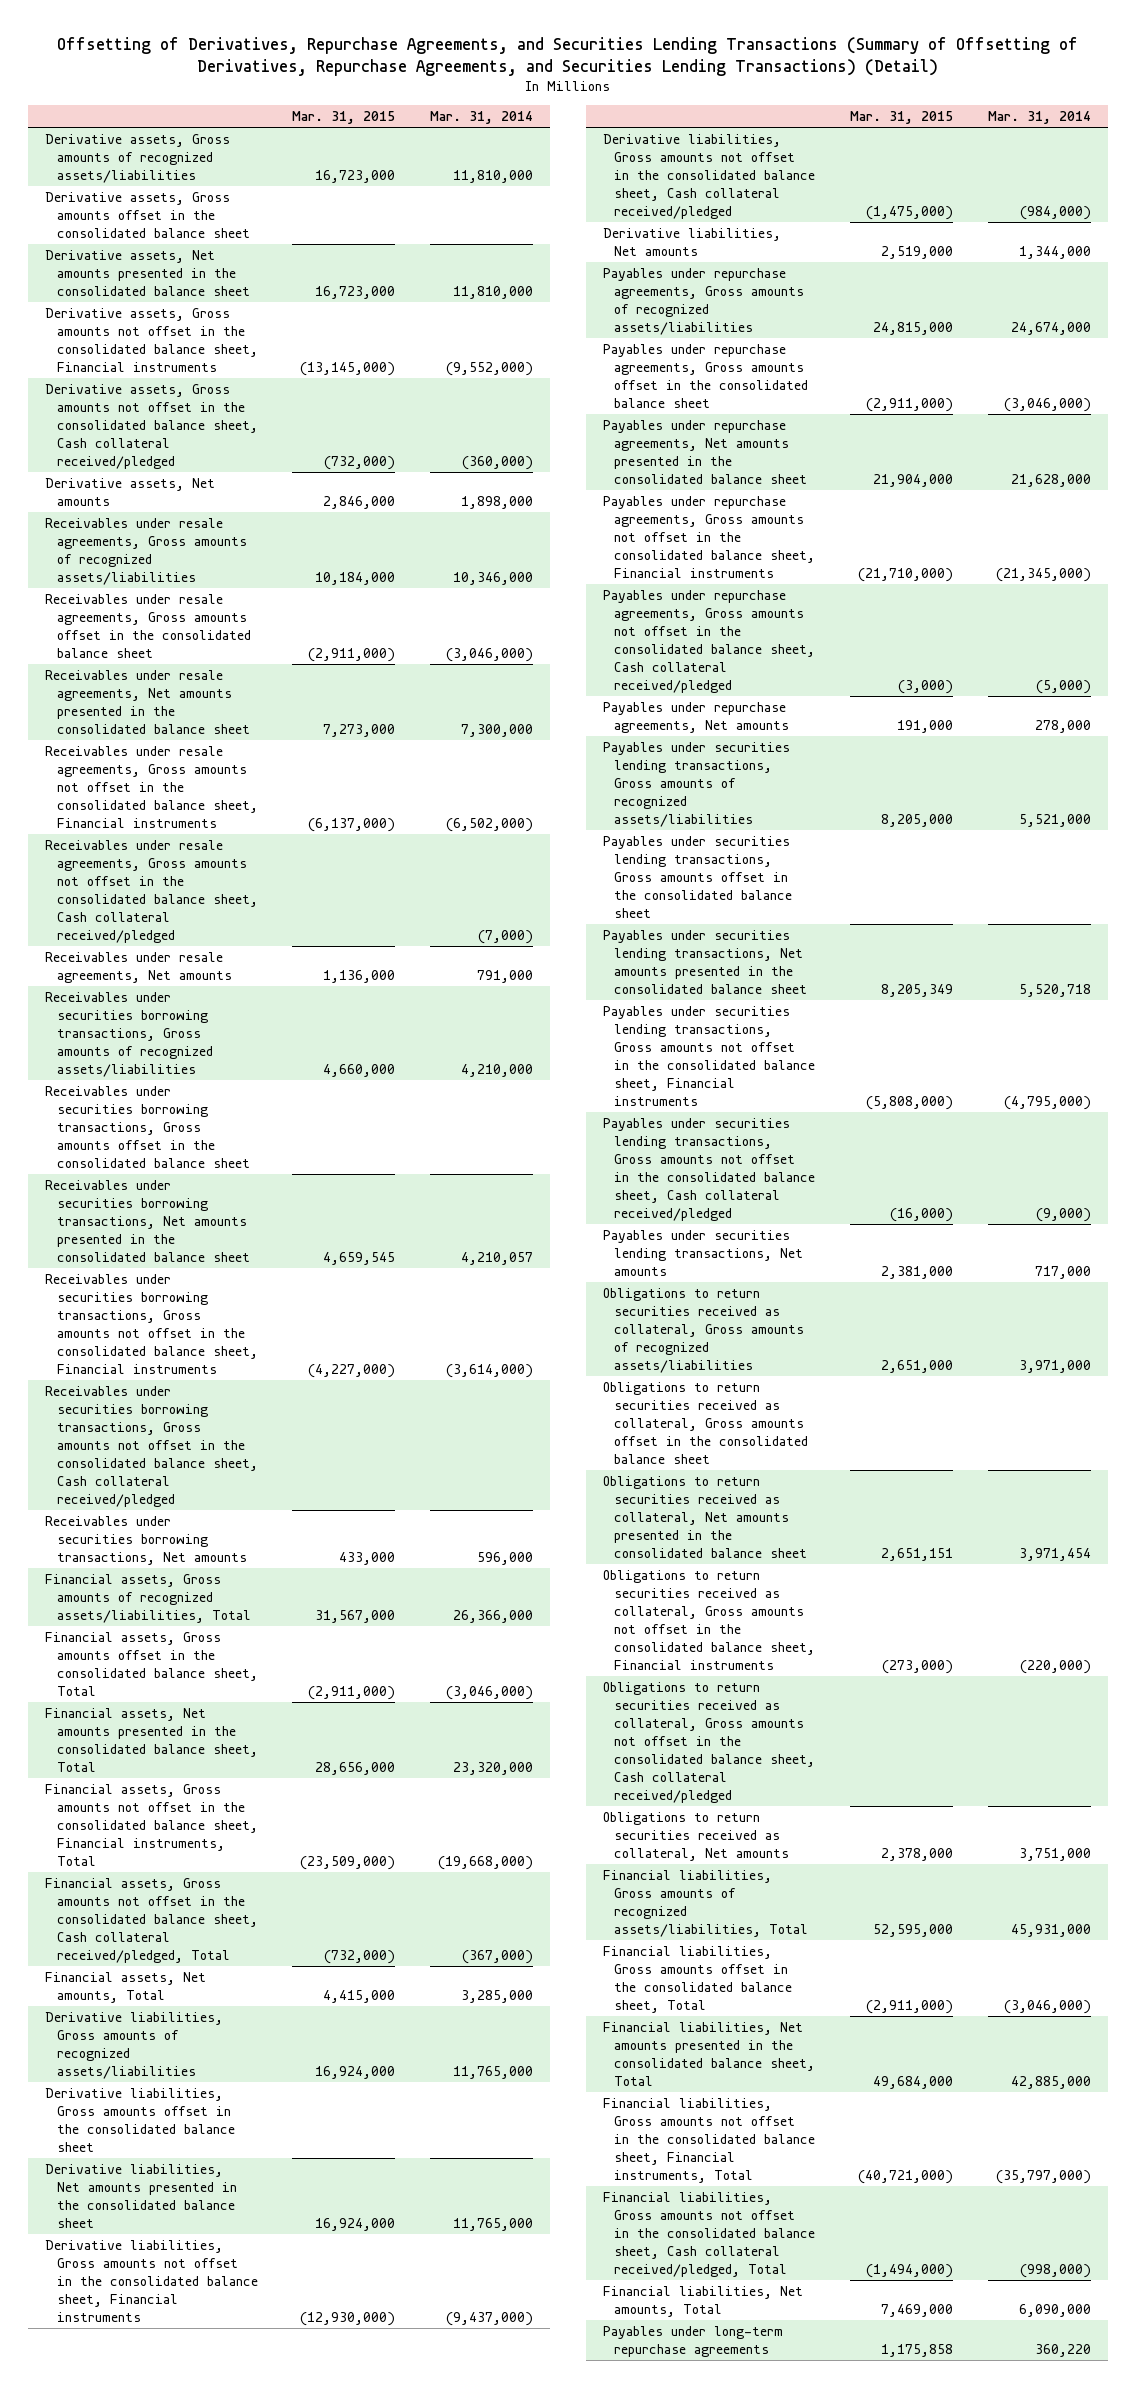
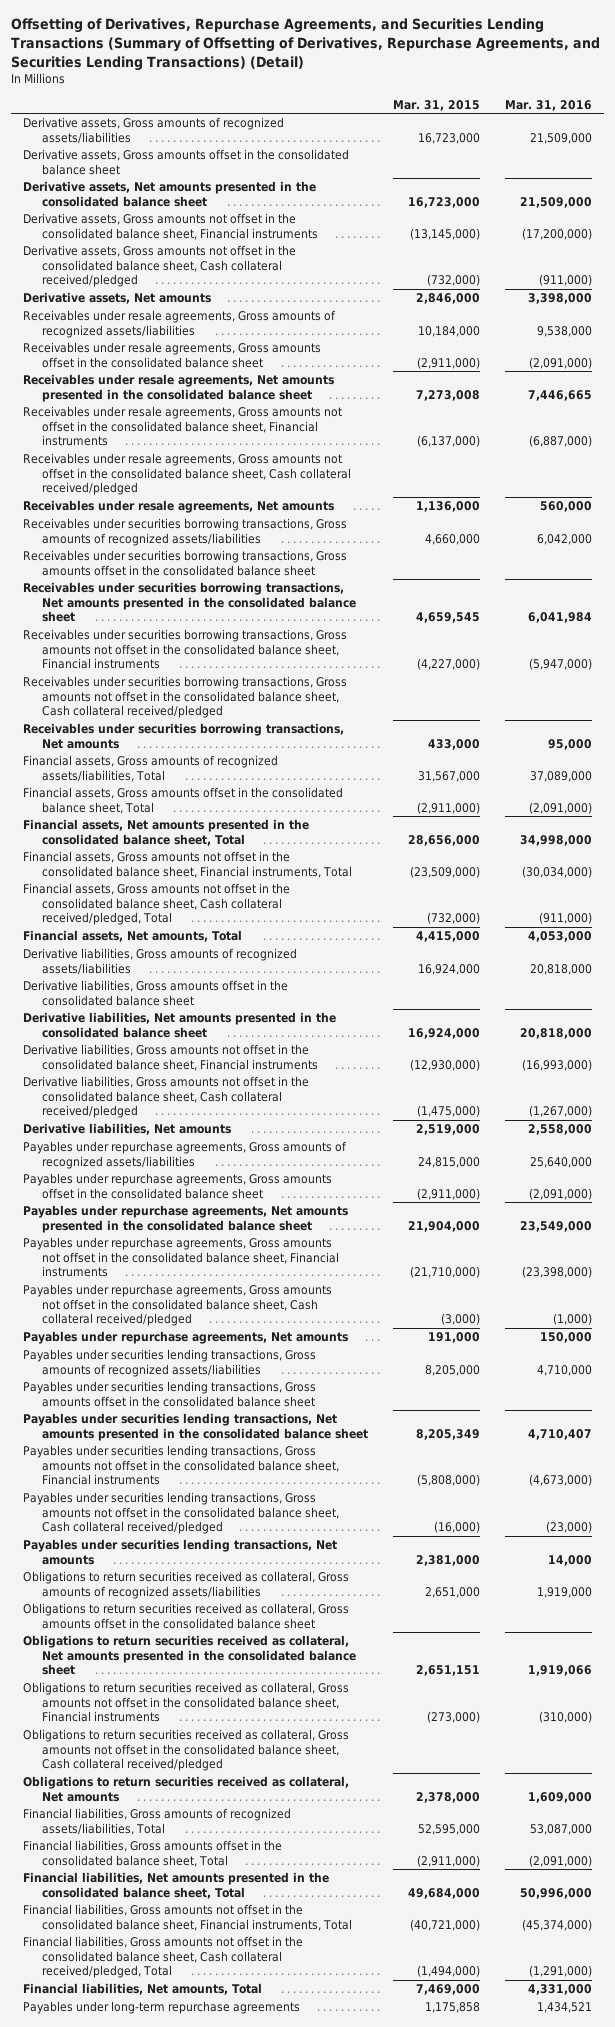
[429,111,533,125] Mar. 31, 2014 -> none
none -> [504,99,592,111] Mar. 31, 2016
[323,723,396,737] 7,273,000 -> [415,389,480,401] 7,273,008

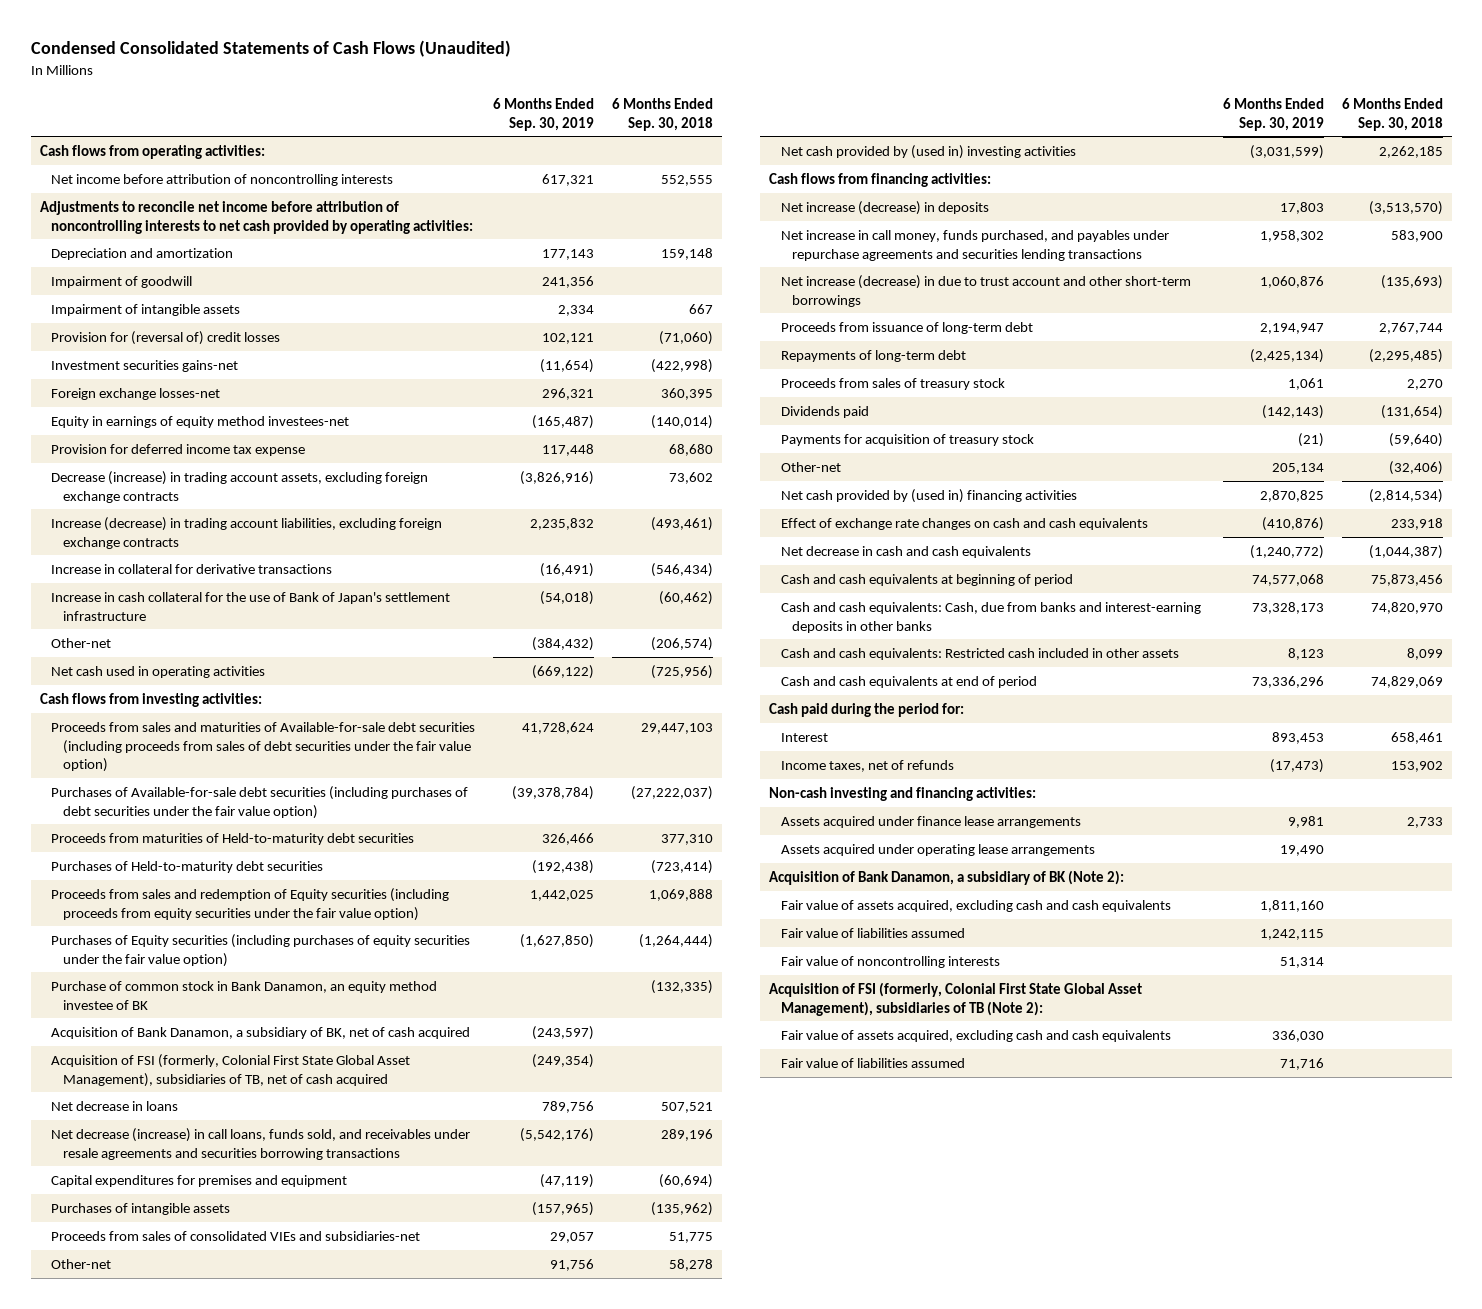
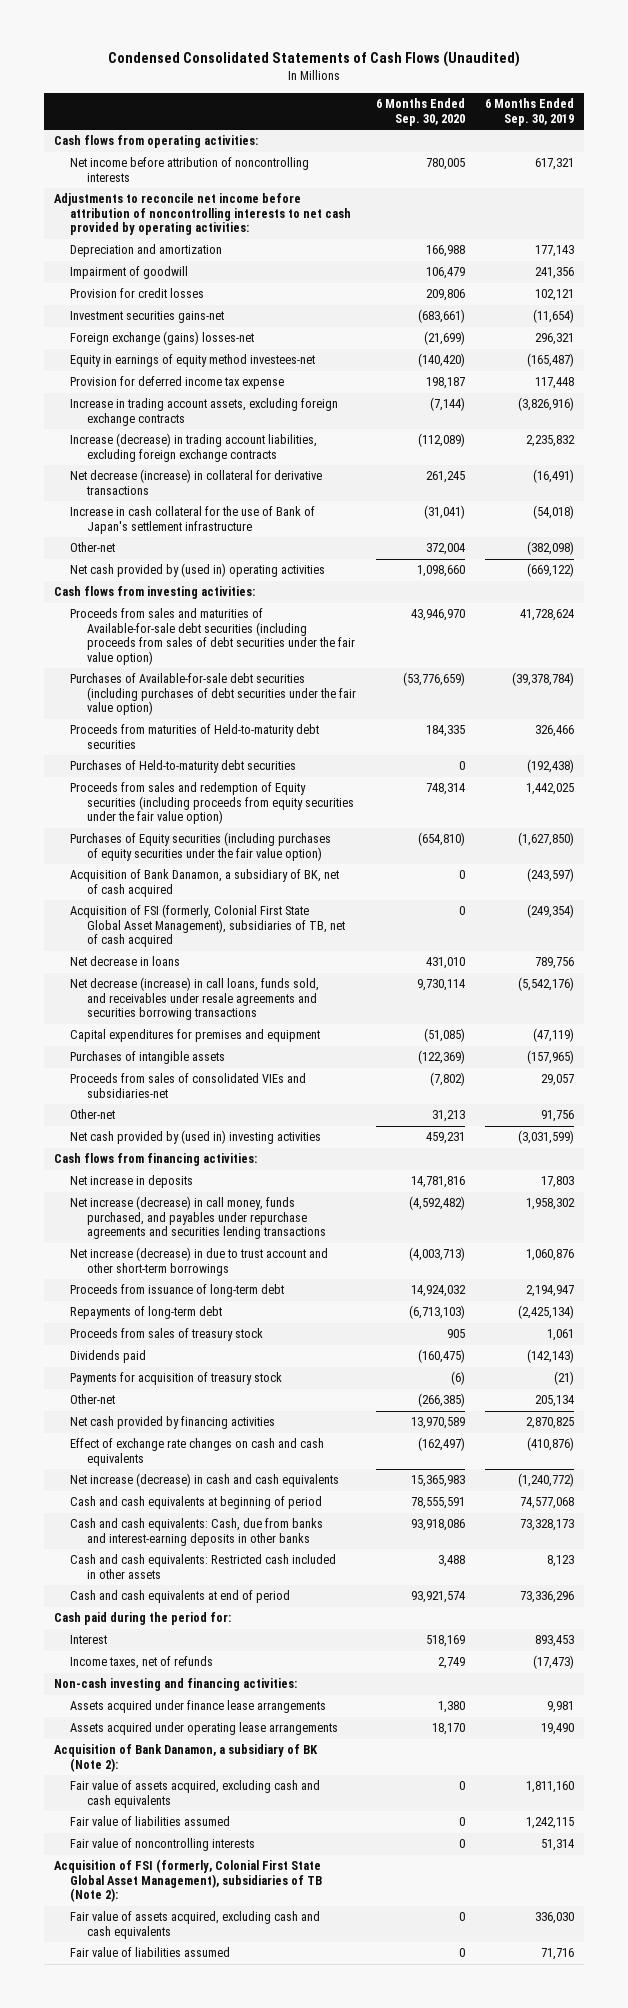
[612,97,714,131] 6 Months Ended Sep. 30, 2018 -> none
none -> [376,98,466,126] 6 Months Ended Sep. 30, 2020
[51,303,241,316] Impairment of intangible assets -> none
[51,330,281,345] Provision for (reversal of) credit losses -> [70,288,205,299] Provision for credit losses
[51,387,221,400] Foreign exchange losses-net -> [70,331,255,346] Foreign exchange (gains) losses-net
[51,470,429,503] Decrease (increase) in trading account assets, excluding foreign exchange contracts -> [70,398,339,426] Increase in trading account assets, excluding foreign exchange contracts
[51,563,333,574] Increase in collateral for derivative transactions -> [70,469,323,495] Net decrease (increase) in collateral for derivative transactions
[532,636,595,651] (384,432) -> [527,541,575,556] (382,098)
[51,665,266,678] Net cash used in operating activities -> [70,563,326,578] Net cash provided by (used in) operating activities
[51,980,438,1010] Purchase of common stock in Bank Danamon, an equity method investee of BK -> none
[780,200,989,215] Net increase (decrease) in deposits -> [70,1175,194,1189] Net increase in deposits
[780,229,1169,261] Net increase in call money, funds purchased, and payables under repurchase agreements and securities lending transactions -> [70,1196,327,1240] Net increase (decrease) in call money, funds purchased, and payables under repurchase agreements and securities lending transactions
[780,488,1077,503] Net cash provided by (used in) financing activities -> [70,1416,276,1430] Net cash provided by financing activities
[780,545,1031,558] Net decrease in cash and cash equivalents -> [70,1473,340,1488] Net increase (decrease) in cash and cash equivalents

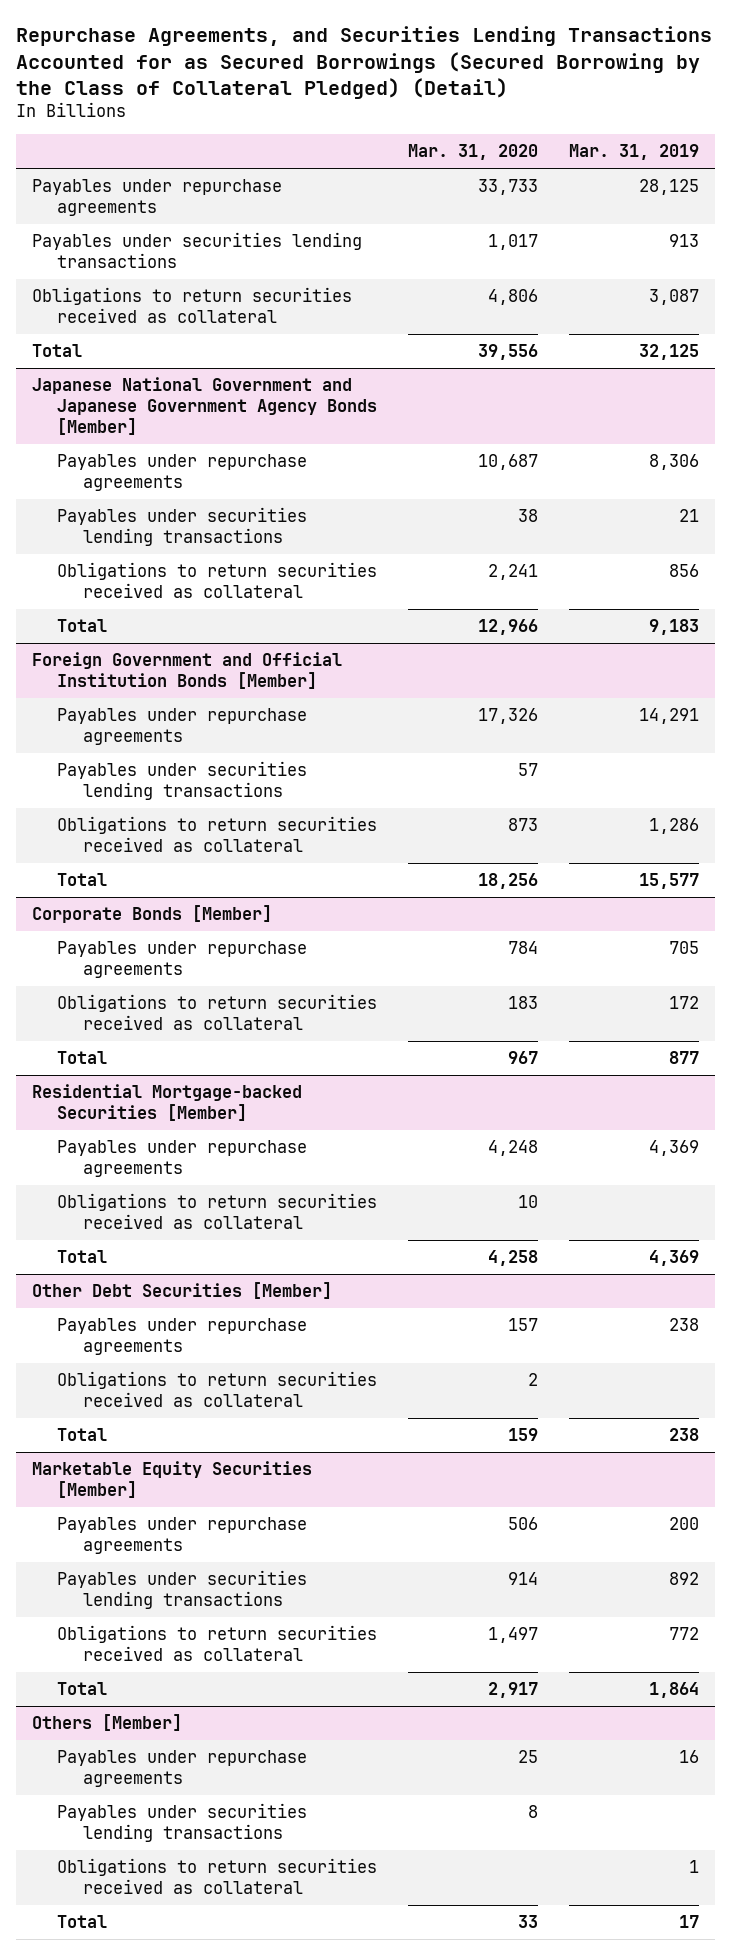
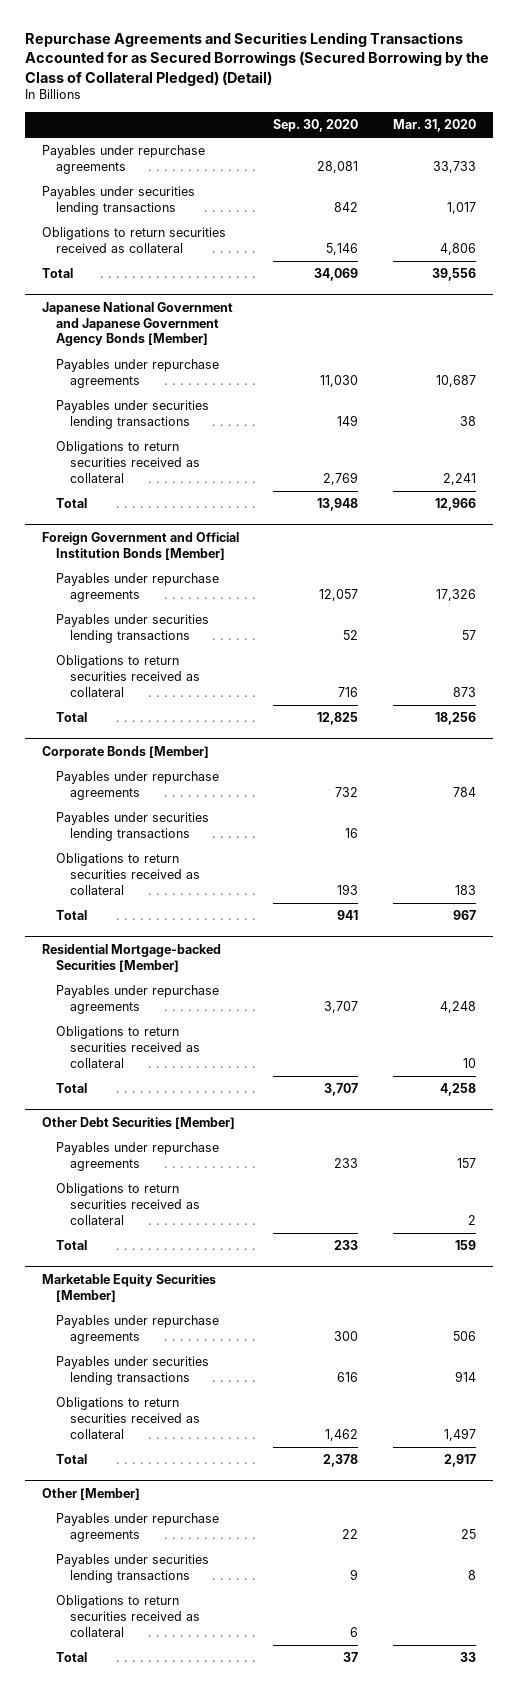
[16,26,713,99] Repurchase Agreements, and Securities Lending Transactions Accounted for as Secured Borrowings (Secured Borrowing by the Class of Collateral Pledged) (Detail) -> [24,32,489,86] Repurchase Agreements and Securities Lending Transactions Accounted for as Secured Borrowings (Secured Borrowing by the Class of Collateral Pledged) (Detail)
[569,144,700,161] Mar. 31, 2019 -> none
none -> [273,119,359,133] Sep. 30, 2020
none -> [56,812,210,841] Payables under securities lending transactions
[31,1714,182,1732] Others [Member] -> [41,1488,140,1501] Other [Member]

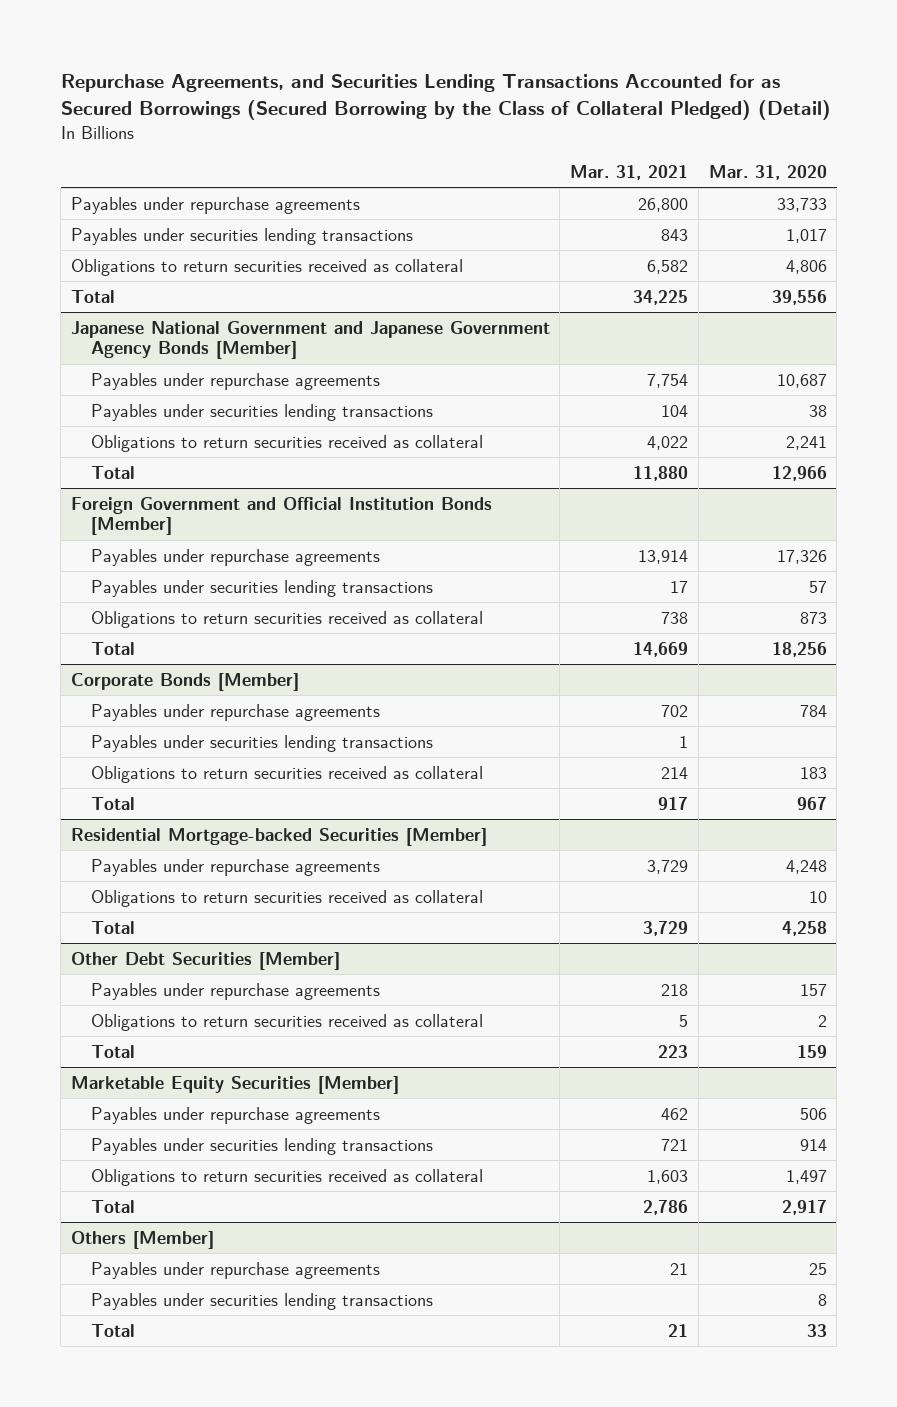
[24,32,489,86] Repurchase Agreements and Securities Lending Transactions Accounted for as Secured Borrowings (Secured Borrowing by the Class of Collateral Pledged) (Detail) -> [60,73,831,120] Repurchase Agreements, and Securities Lending Transactions Accounted for as Secured Borrowings (Secured Borrowing by the Class of Collateral Pledged) (Detail)
[273,119,359,133] Sep. 30, 2020 -> none
none -> [570,164,689,180] Mar. 31, 2021
[41,1488,140,1501] Other [Member] -> [70,1230,214,1249] Others [Member]
[56,1595,201,1637] Obligations to return securities received as collateral -> none

